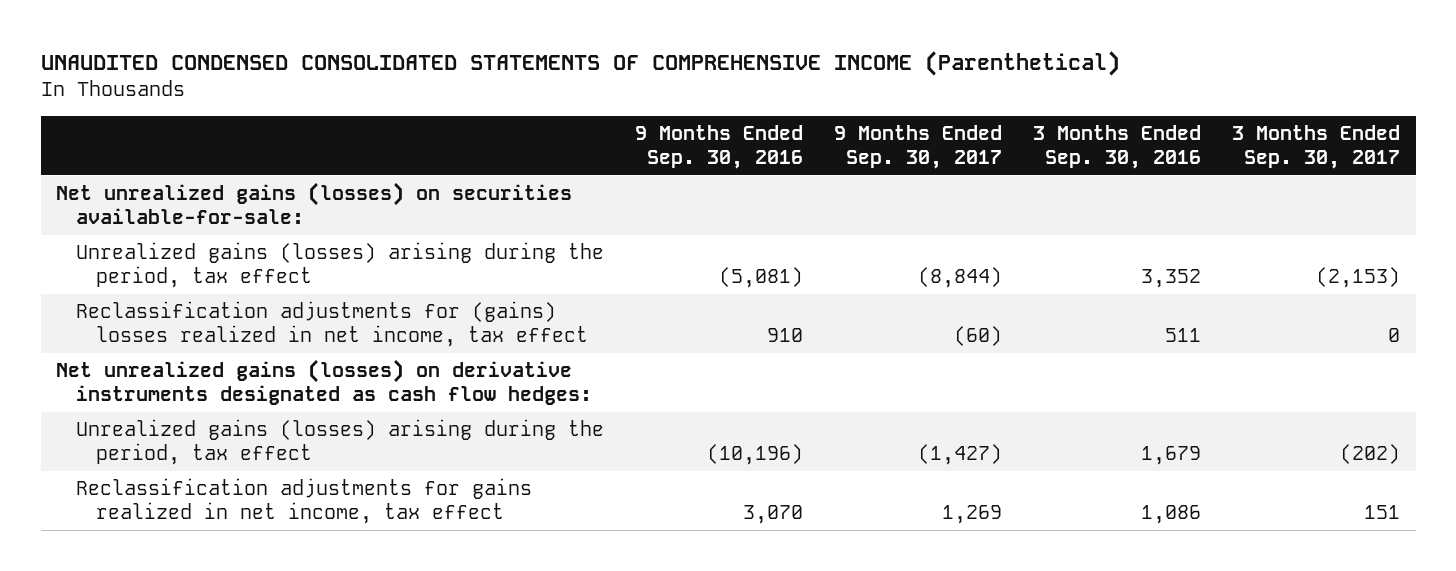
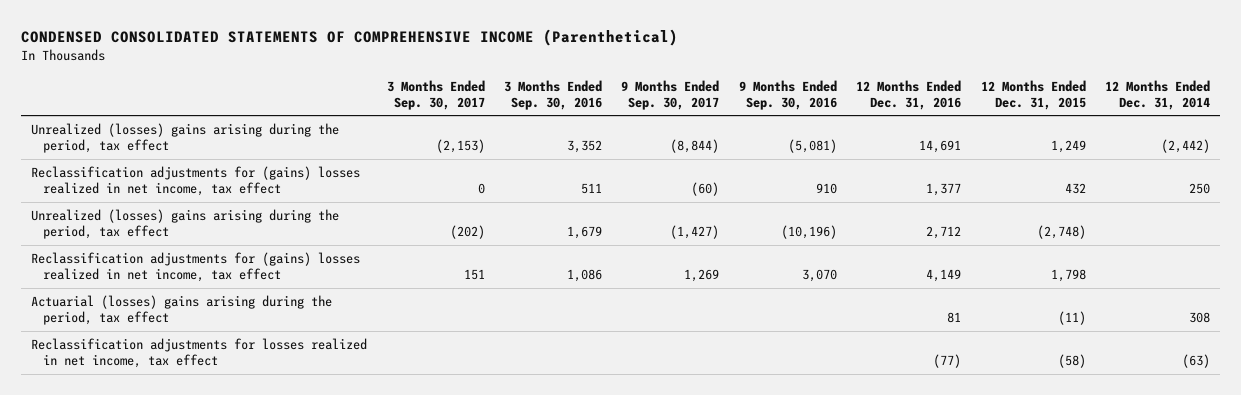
[40,51,1120,77] UNAUDITED CONDENSED CONSOLIDATED STATEMENTS OF COMPREHENSIVE INCOME (Parenthetical) -> [21,28,679,46] CONDENSED CONSOLIDATED STATEMENTS OF COMPREHENSIVE INCOME (Parenthetical)
none -> [856,79,962,110] 12 Months Ended Dec. 31, 2016
none -> [980,79,1086,110] 12 Months Ended Dec. 31, 2015
none -> [1105,79,1211,110] 12 Months Ended Dec. 31, 2014
[56,182,573,225] Net unrealized gains (losses) on securities available-for-sale: -> none
[75,242,604,289] Unrealized gains (losses) arising during the period, tax effect -> [31,122,340,153] Unrealized (losses) gains arising during the period, tax effect
[56,359,592,406] Net unrealized gains (losses) on derivative instruments designated as cash flow hedges: -> none
[75,419,604,466] Unrealized gains (losses) arising during the period, tax effect -> [31,208,340,239] Unrealized (losses) gains arising during the period, tax effect
[75,478,532,525] Reclassification adjustments for gains realized in net income, tax effect -> [31,251,361,282] Reclassification adjustments for (gains) losses realized in net income, tax effect
none -> [31,294,333,325] Actuarial (losses) gains arising during the period, tax effect
none -> [31,337,368,368] Reclassification adjustments for losses realized in net income, tax effect

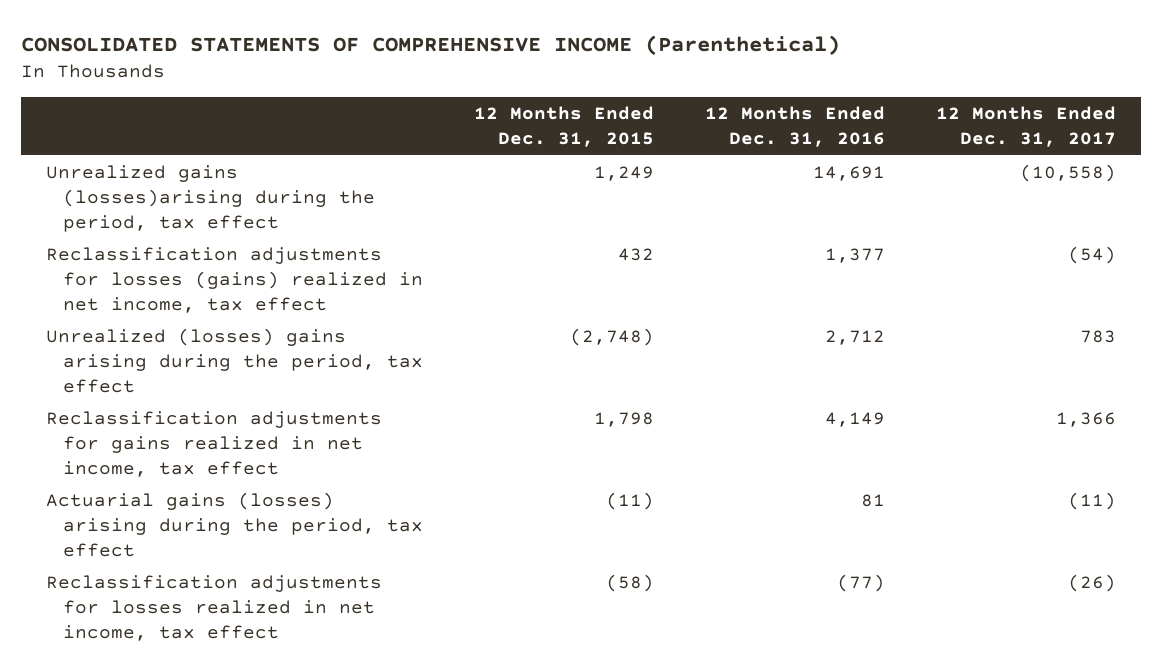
[21,28,679,46] CONDENSED CONSOLIDATED STATEMENTS OF COMPREHENSIVE INCOME (Parenthetical) -> [20,35,840,56] CONSOLIDATED STATEMENTS OF COMPREHENSIVE INCOME (Parenthetical)
[386,79,485,110] 3 Months Ended Sep. 30, 2017 -> none
[503,79,602,110] 3 Months Ended Sep. 30, 2016 -> none
[621,79,720,110] 9 Months Ended Sep. 30, 2017 -> none
[738,79,837,110] 9 Months Ended Sep. 30, 2016 -> none
[1105,79,1211,110] 12 Months Ended Dec. 31, 2014 -> none
none -> [935,106,1116,148] 12 Months Ended Dec. 31, 2017
[31,122,340,153] Unrealized (losses) gains arising during the period, tax effect -> [46,165,376,232] Unrealized gains (losses)arising during the period, tax effect
[31,165,361,196] Reclassification adjustments for (gains) losses realized in net income, tax effect -> [46,247,424,313] Reclassification adjustments for losses (gains) realized in net income, tax effect
[31,251,361,282] Reclassification adjustments for (gains) losses realized in net income, tax effect -> [46,411,383,477] Reclassification adjustments for gains realized in net income, tax effect
[31,294,333,325] Actuarial (losses) gains arising during the period, tax effect -> [46,492,424,557] Actuarial gains (losses) arising during the period, tax effect

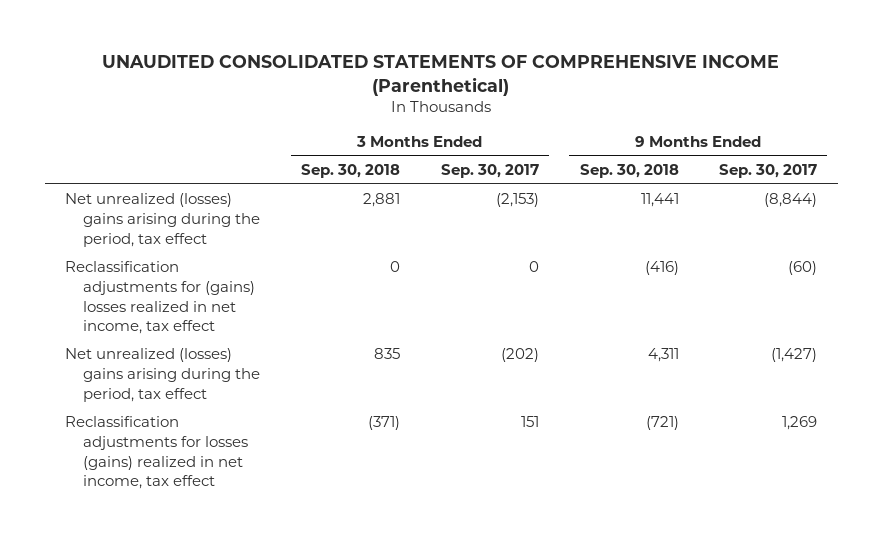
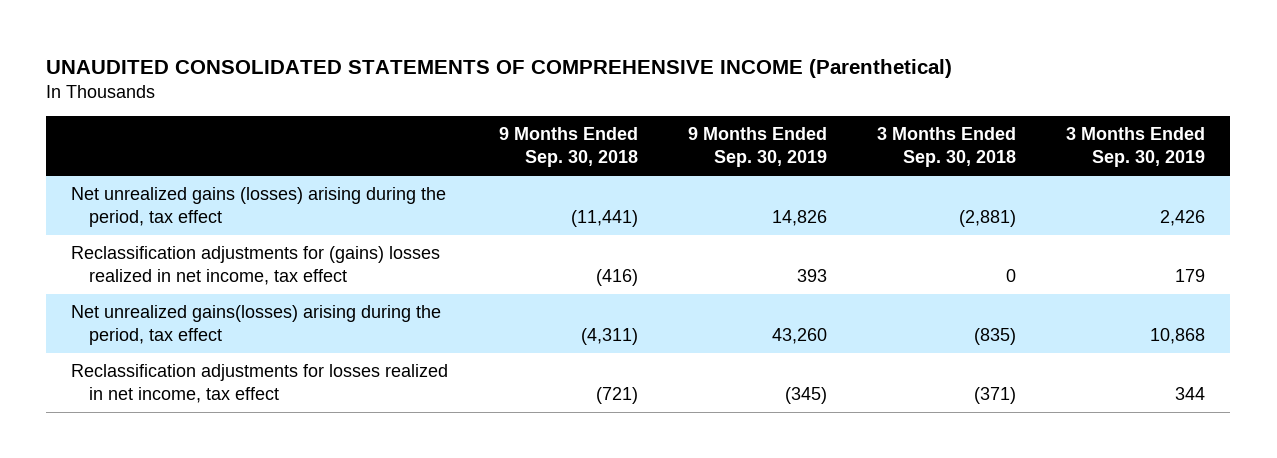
[440,164,539,179] Sep. 30, 2017 -> none
[719,164,818,179] Sep. 30, 2017 -> none
none -> [687,127,827,168] 9 Months Ended Sep. 30, 2019
none -> [1066,127,1206,168] 3 Months Ended Sep. 30, 2019
[64,193,261,247] Net unrealized (losses) gains arising during the period, tax effect -> [71,187,447,228] Net unrealized gains (losses) arising during the period, tax effect
[363,193,401,208] 2,881 -> [959,210,1017,228] (2,881)
[640,193,679,208] 11,441 -> [570,210,638,228] (11,441)
[64,348,261,402] Net unrealized (losses) gains arising during the period, tax effect -> [71,305,442,346] Net unrealized gains(losses) arising during the period, tax effect
[374,348,401,360] 835 -> [974,328,1017,346] (835)
[647,348,679,363] 4,311 -> [580,328,638,346] (4,311)
[64,416,249,490] Reclassification adjustments for losses (gains) realized in net income, tax effect -> [71,364,449,404] Reclassification adjustments for losses realized in net income, tax effect

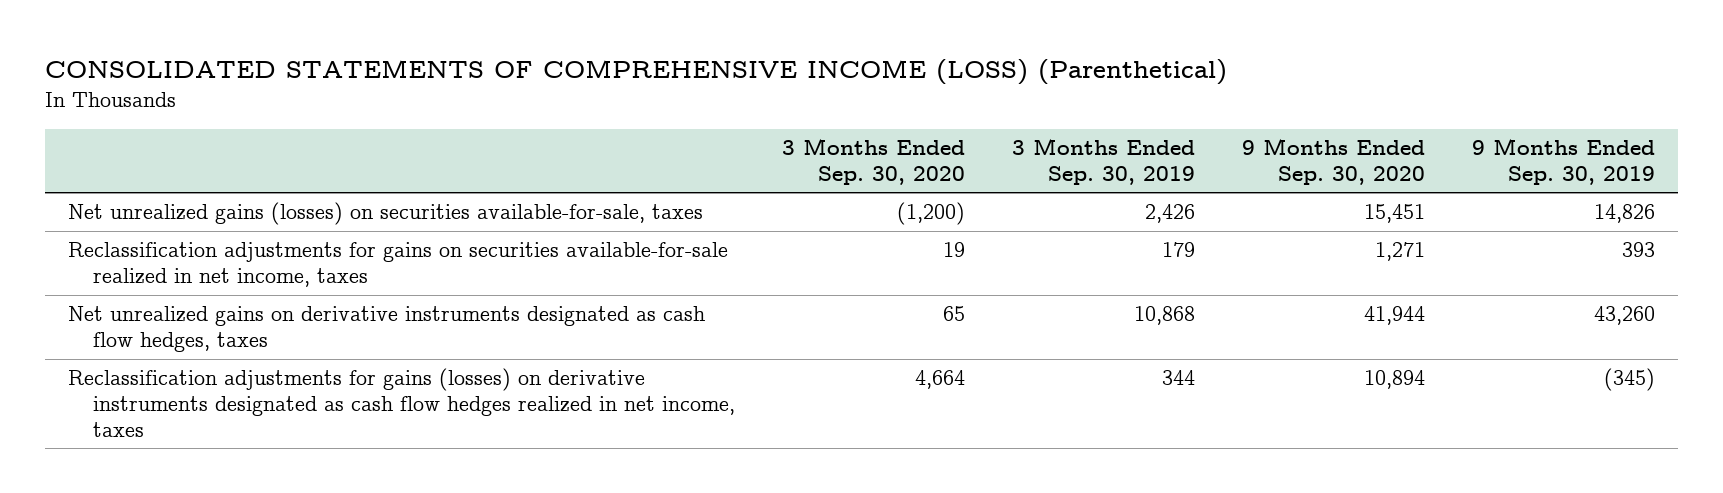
[46,58,953,78] UNAUDITED CONSOLIDATED STATEMENTS OF COMPREHENSIVE INCOME (Parenthetical) -> [44,59,1227,86] CONSOLIDATED STATEMENTS OF COMPREHENSIVE INCOME (LOSS) (Parenthetical)
[498,127,638,168] 9 Months Ended Sep. 30, 2018 -> none
[877,127,1017,168] 3 Months Ended Sep. 30, 2018 -> none
none -> [782,138,966,185] 3 Months Ended Sep. 30, 2020
none -> [1241,138,1425,185] 9 Months Ended Sep. 30, 2020
[71,187,447,228] Net unrealized gains (losses) arising during the period, tax effect -> [68,202,704,226] Net unrealized gains (losses) on securities available-for-sale, taxes
[71,246,441,286] Reclassification adjustments for (gains) losses realized in net income, tax effect -> [68,242,729,287] Reclassification adjustments for gains on securities available-for-sale realized in net income, taxes
[71,305,442,346] Net unrealized gains(losses) arising during the period, tax effect -> [68,306,706,352] Net unrealized gains on derivative instruments designated as cash flow hedges, taxes
[71,364,449,404] Reclassification adjustments for losses realized in net income, tax effect -> [68,368,736,437] Reclassification adjustments for gains (losses) on derivative instruments designated as cash flow hedges realized in net income, taxes

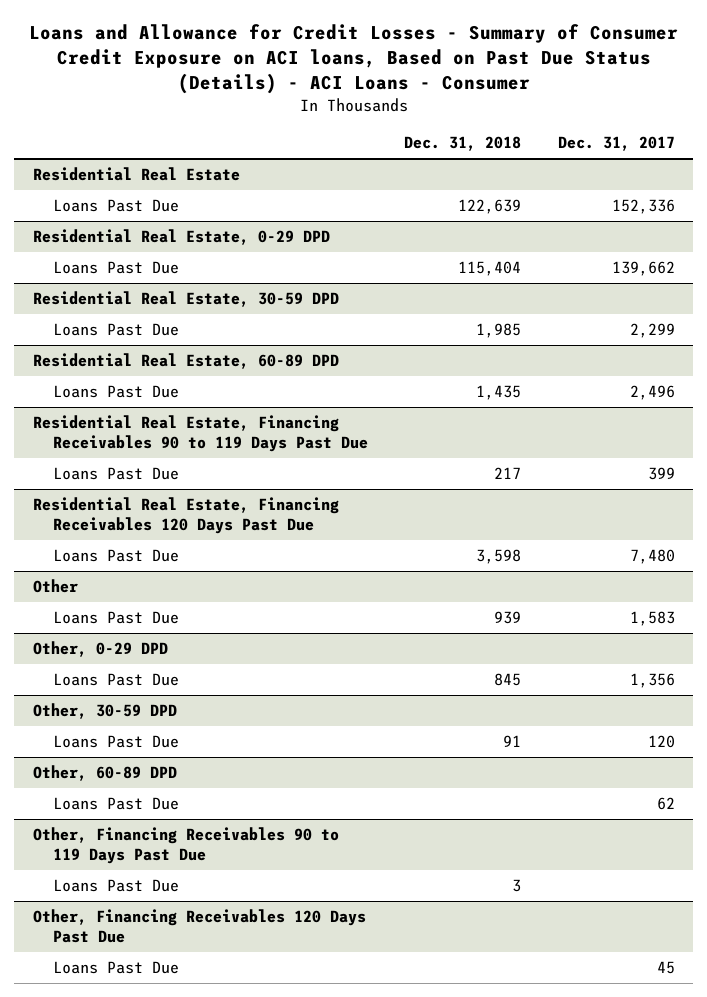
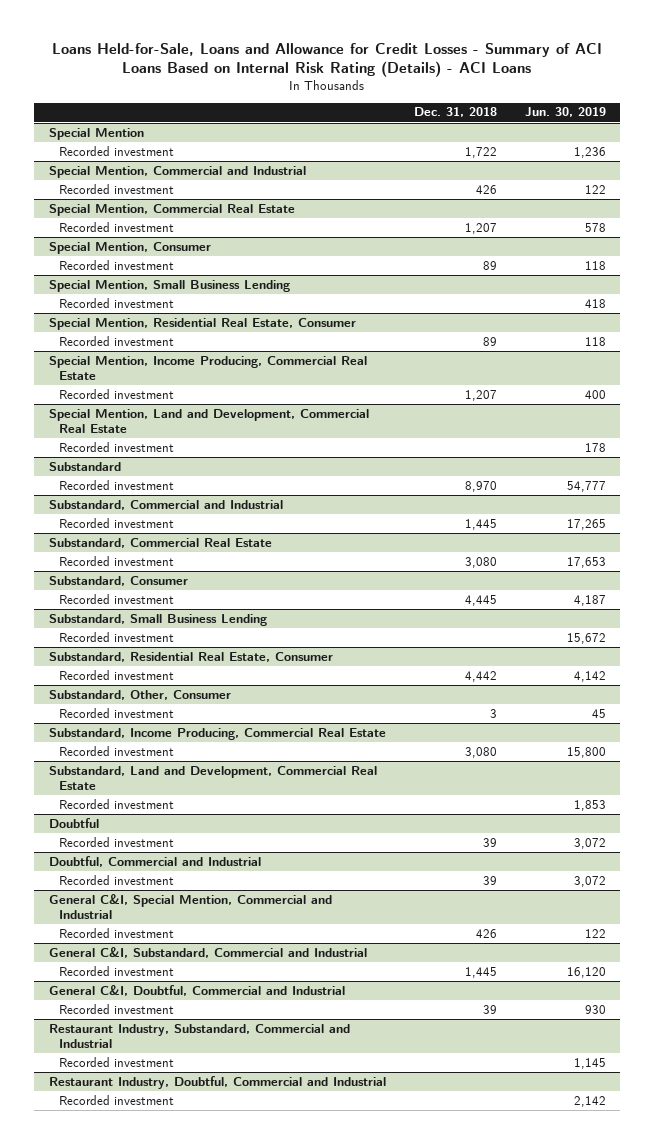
[28,24,678,95] Loans and Allowance for Credit Losses - Summary of Consumer Credit Exposure on ACI loans, Based on Past Due Status (Details) - ACI Loans - Consumer -> [52,42,603,78] Loans Held-for-Sale, Loans and Allowance for Credit Losses - Summary of ACI Loans Based on Internal Risk Rating (Details) - ACI Loans
[557,136,675,152] Dec. 31, 2017 -> none
none -> [525,107,607,118] Jun. 30, 2019
[53,199,180,213] Loans Past Due -> none
[32,229,330,246] Residential Real Estate, 0-29 DPD -> none
[53,261,180,275] Loans Past Due -> none
[32,291,339,308] Residential Real Estate, 30-59 DPD -> none
[53,323,180,337] Loans Past Due -> none
[32,353,339,370] Residential Real Estate, 60-89 DPD -> none
[53,385,180,399] Loans Past Due -> none
[32,415,369,453] Residential Real Estate, Financing Receivables 90 to 119 Days Past Due -> none
[53,467,180,481] Loans Past Due -> none
[32,497,339,535] Residential Real Estate, Financing Receivables 120 Days Past Due -> none
[53,549,180,563] Loans Past Due -> none
[53,611,180,625] Loans Past Due -> none
[32,641,168,658] Other, 0-29 DPD -> none
[53,673,180,687] Loans Past Due -> none
[32,703,177,720] Other, 30-59 DPD -> none
[53,735,180,749] Loans Past Due -> none
[32,765,177,782] Other, 60-89 DPD -> none
[53,797,180,811] Loans Past Due -> none
[32,827,339,865] Other, Financing Receivables 90 to 119 Days Past Due -> none
[53,879,180,893] Loans Past Due -> none
[32,909,366,944] Other, Financing Receivables 120 Days Past Due -> none
[53,961,180,975] Loans Past Due -> none
[32,167,240,182] Residential Real Estate -> [48,127,144,140] Special Mention
none -> [58,145,174,156] Recorded investment
none -> [48,165,306,178] Special Mention, Commercial and Industrial
none -> [58,183,174,194] Recorded investment
none -> [48,203,295,216] Special Mention, Commercial Real Estate
none -> [58,221,174,232] Recorded investment
none -> [48,241,211,254] Special Mention, Consumer
none -> [58,259,174,270] Recorded investment
none -> [48,279,290,292] Special Mention, Small Business Lending
none -> [58,297,174,308] Recorded investment
none -> [48,317,356,330] Special Mention, Residential Real Estate, Consumer
none -> [58,335,174,346] Recorded investment
none -> [48,355,367,381] Special Mention, Income Producing, Commercial Real Estate
none -> [58,388,174,399] Recorded investment
none -> [48,408,369,434] Special Mention, Land and Development, Commercial Real Estate
none -> [58,441,174,452] Recorded investment
[32,579,78,594] Other -> [48,461,121,471] Substandard
none -> [58,479,174,490] Recorded investment
none -> [48,499,283,510] Substandard, Commercial and Industrial
none -> [58,517,174,528] Recorded investment
none -> [48,537,272,548] Substandard, Commercial Real Estate
none -> [58,555,174,566] Recorded investment
none -> [48,575,188,586] Substandard, Consumer
none -> [58,593,174,604] Recorded investment
none -> [48,613,267,626] Substandard, Small Business Lending
none -> [58,631,174,642] Recorded investment
none -> [48,651,333,662] Substandard, Residential Real Estate, Consumer
none -> [58,669,174,680] Recorded investment
none -> [48,689,231,700] Substandard, Other, Consumer
none -> [58,707,174,718] Recorded investment
none -> [48,727,386,740] Substandard, Income Producing, Commercial Real Estate
none -> [58,745,174,756] Recorded investment
none -> [48,765,377,791] Substandard, Land and Development, Commercial Real Estate
none -> [58,798,174,809] Recorded investment
none -> [48,817,99,828] Doubtful
none -> [58,836,174,847] Recorded investment
none -> [48,855,261,867] Doubtful, Commercial and Industrial
none -> [58,874,174,885] Recorded investment
none -> [48,893,332,920] General C&I, Special Mention, Commercial and Industrial
none -> [58,927,174,938] Recorded investment
none -> [48,946,367,958] General C&I, Substandard, Commercial and Industrial
none -> [58,965,174,976] Recorded investment
none -> [48,984,345,996] General C&I, Doubtful, Commercial and Industrial
none -> [58,1003,174,1014] Recorded investment
none -> [48,1023,350,1049] Restaurant Industry, Substandard, Commercial and Industrial
none -> [58,1056,174,1067] Recorded investment
none -> [48,1075,386,1089] Restaurant Industry, Doubtful, Commercial and Industrial
none -> [58,1094,174,1105] Recorded investment

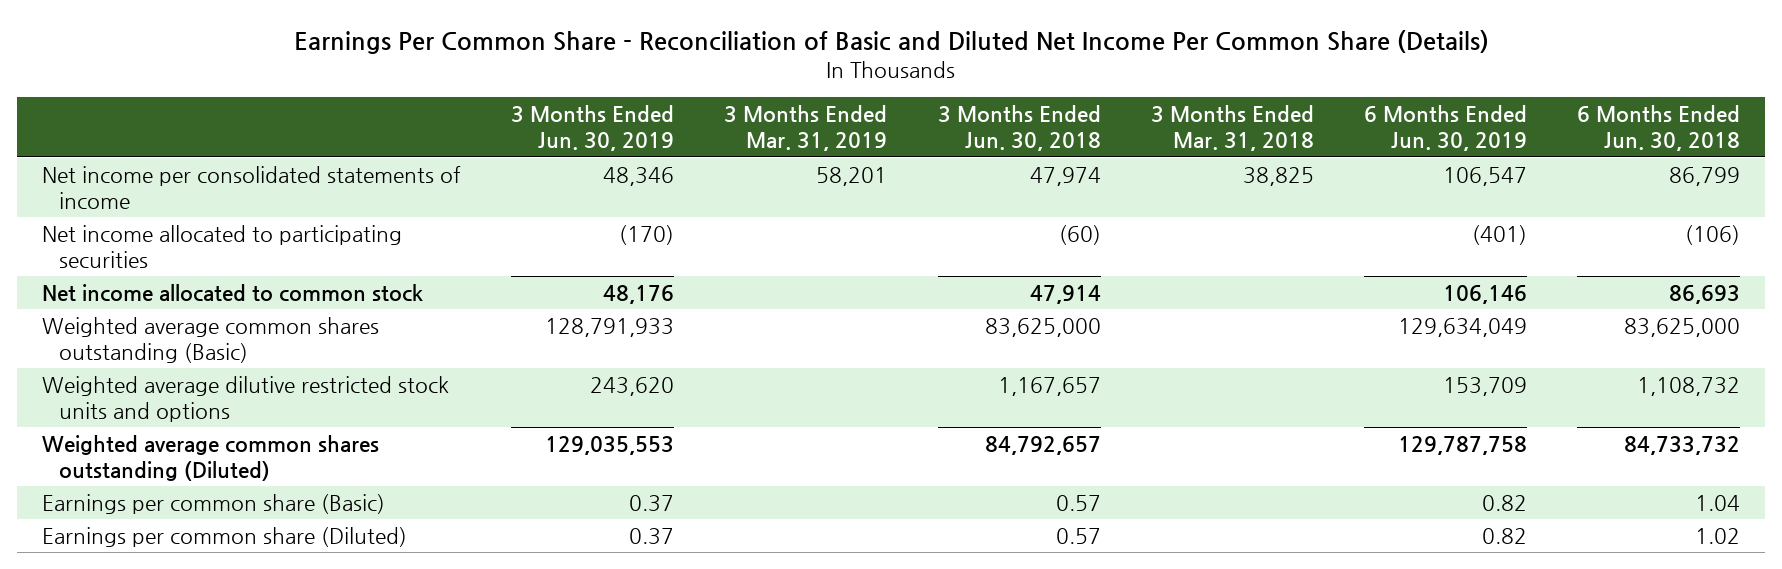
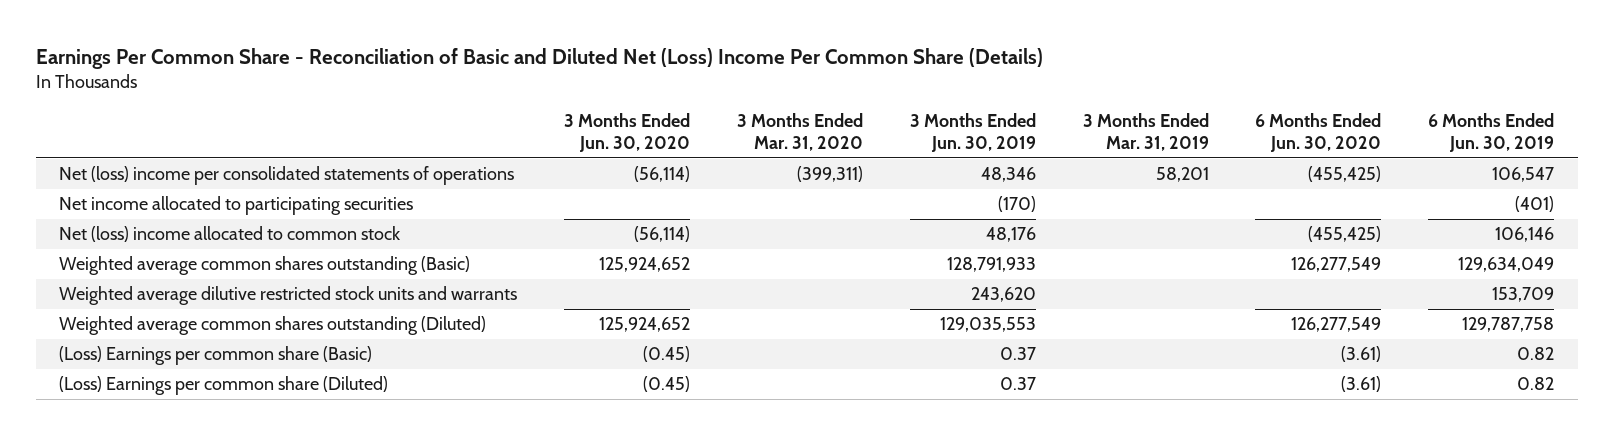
[294,29,1490,54] Earnings Per Common Share - Reconciliation of Basic and Diluted Net Income Per Common Share (Details) -> [35,47,1043,69] Earnings Per Common Share - Reconciliation of Basic and Diluted Net (Loss) Income Per Common Share (Details)
[937,105,1101,152] 3 Months Ended Jun. 30, 2018 -> none
[1150,105,1314,152] 3 Months Ended Mar. 31, 2018 -> none
[1577,105,1741,152] 6 Months Ended Jun. 30, 2018 -> none
none -> [564,113,691,152] 3 Months Ended Jun. 30, 2020
none -> [737,113,864,151] 3 Months Ended Mar. 31, 2020
none -> [1255,113,1382,152] 6 Months Ended Jun. 30, 2020
[41,165,461,209] Net income per consolidated statements of income -> [59,166,515,186] Net (loss) income per consolidated statements of operations
[41,283,423,302] Net income allocated to common stock -> [59,226,401,243] Net (loss) income allocated to common stock
[41,375,449,422] Weighted average dilutive restricted stock units and options -> [59,286,518,306] Weighted average dilutive restricted stock units and warrants
[41,493,385,514] Earnings per common share (Basic) -> [59,346,373,366] (Loss) Earnings per common share (Basic)
[41,526,407,547] Earnings per common share (Diluted) -> [59,376,389,396] (Loss) Earnings per common share (Diluted)

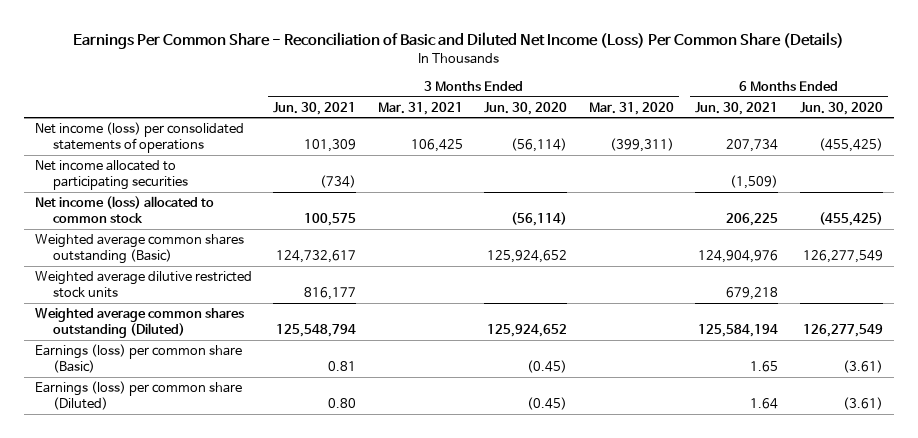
[35,47,1043,69] Earnings Per Common Share - Reconciliation of Basic and Diluted Net (Loss) Income Per Common Share (Details) -> [72,31,844,49] Earnings Per Common Share - Reconciliation of Basic and Diluted Net Income (Loss) Per Common Share (Details)
[909,113,1036,152] 3 Months Ended Jun. 30, 2019 -> none
[1082,113,1209,151] 3 Months Ended Mar. 31, 2019 -> none
[1428,113,1555,152] 6 Months Ended Jun. 30, 2019 -> none
none -> [273,101,357,115] Jun. 30, 2021
none -> [377,101,463,115] Mar. 31, 2021
none -> [695,101,779,115] Jun. 30, 2021
[59,166,515,186] Net (loss) income per consolidated statements of operations -> [34,122,244,154] Net income (loss) per consolidated statements of operations
[59,226,401,243] Net (loss) income allocated to common stock -> [34,196,214,224] Net income (loss) allocated to common stock
[59,286,518,306] Weighted average dilutive restricted stock units and warrants -> [34,271,252,299] Weighted average dilutive restricted stock units
[59,346,373,366] (Loss) Earnings per common share (Basic) -> [34,344,242,374] Earnings (loss) per common share (Basic)
[59,376,389,396] (Loss) Earnings per common share (Diluted) -> [34,381,242,411] Earnings (loss) per common share (Diluted)

